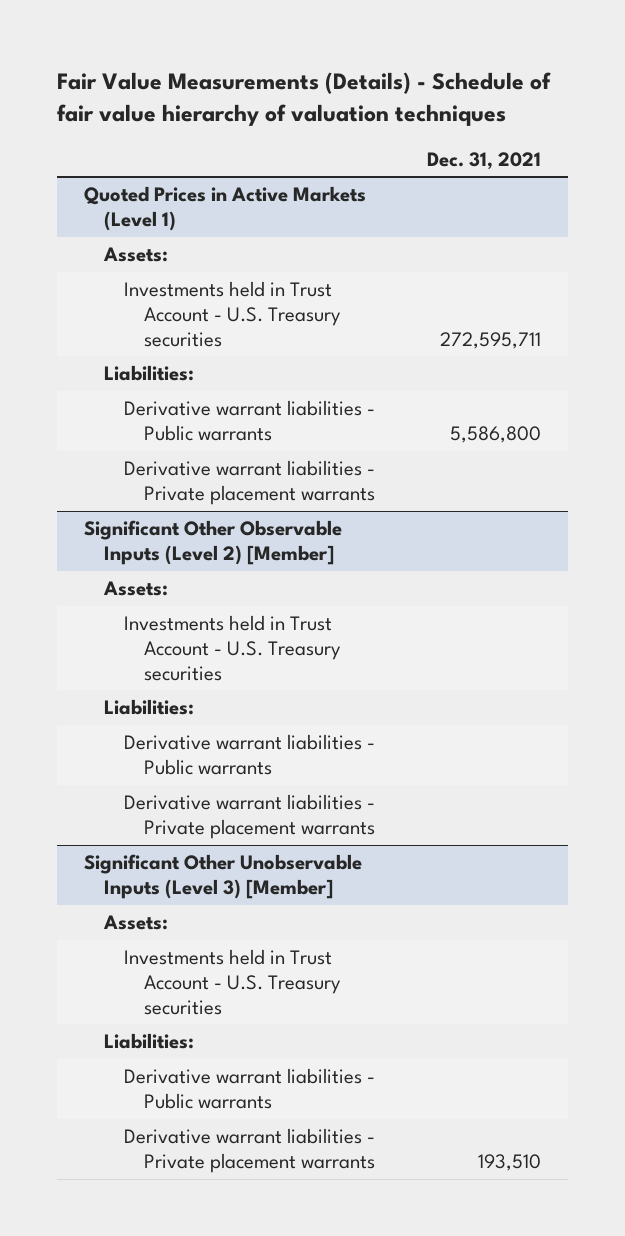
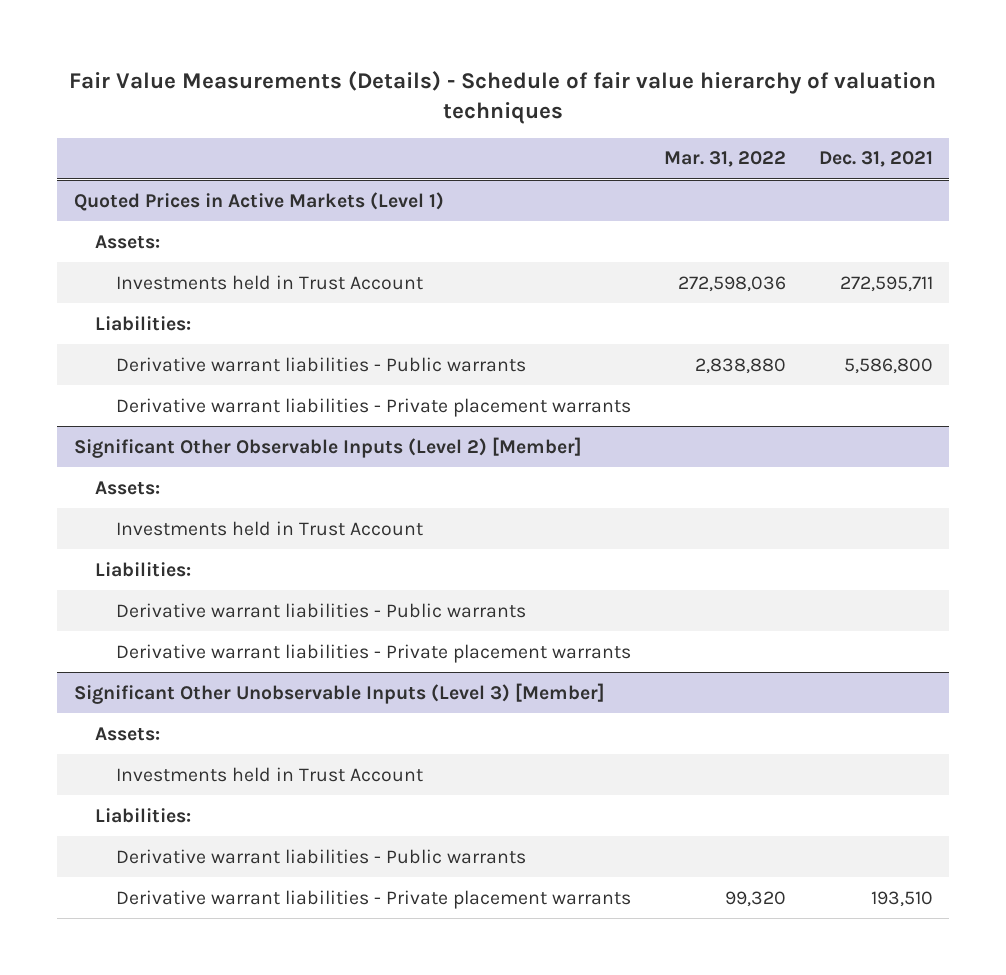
none -> [663,151,786,168] Mar. 31, 2022
[123,281,341,347] Investments held in Trust Account - U.S. Treasury securities -> [116,274,424,290] Investments held in Trust Account
[123,615,341,681] Investments held in Trust Account - U.S. Treasury securities -> [116,520,424,536] Investments held in Trust Account
[123,949,341,1015] Investments held in Trust Account - U.S. Treasury securities -> [116,766,424,782] Investments held in Trust Account

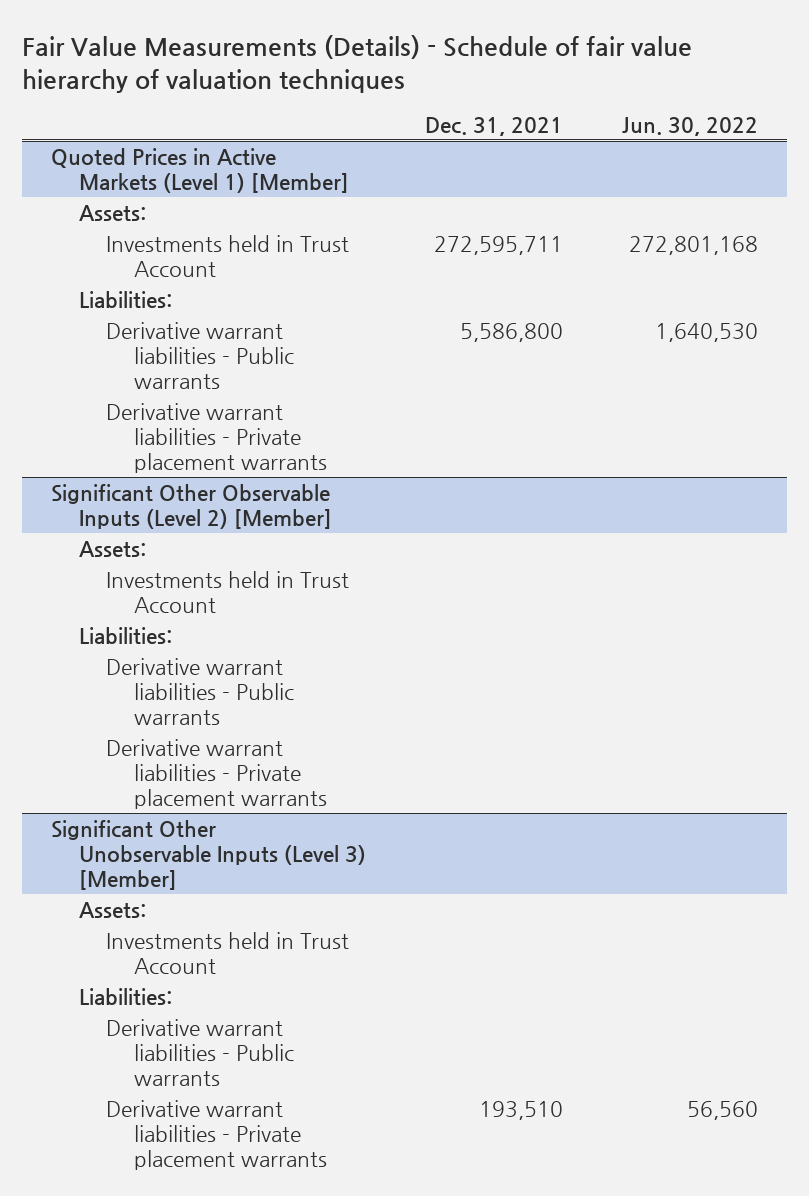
[663,151,786,168] Mar. 31, 2022 -> none
none -> [621,116,758,136] Jun. 30, 2022
[73,191,444,211] Quoted Prices in Active Markets (Level 1) -> [51,147,349,194] Quoted Prices in Active Markets (Level 1) [Member]

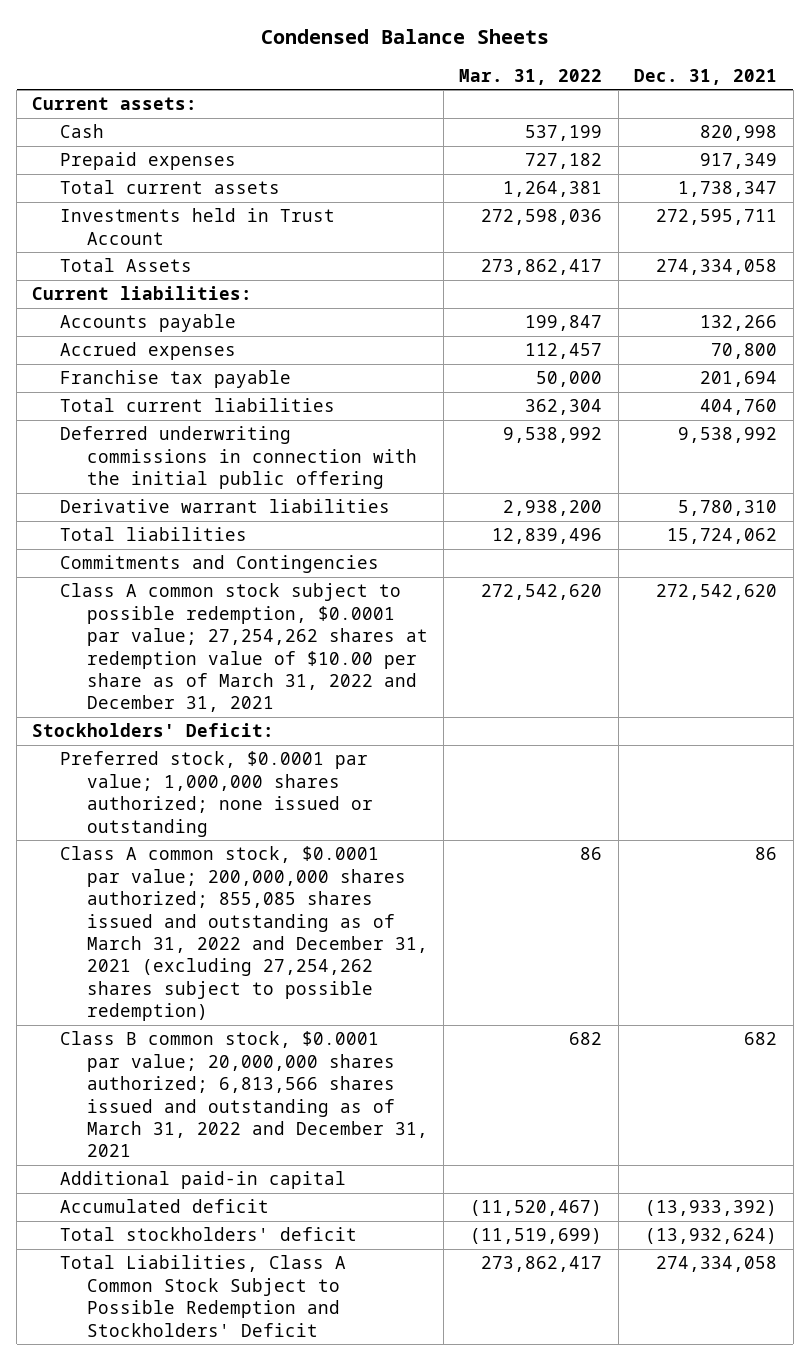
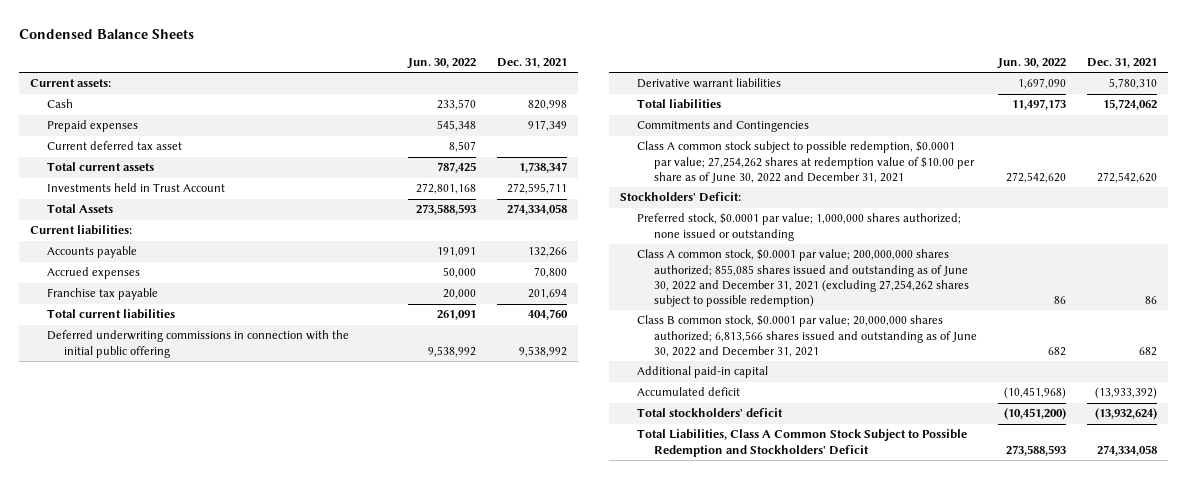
[459,68,603,85] Mar. 31, 2022 -> none
none -> [407,57,477,69] Jun. 30, 2022
none -> [47,141,183,151] Current deferred tax asset
[59,583,428,713] Class A common stock subject to possible redemption, $0.0001 par value; 27,254,262 shares at redemption value of $10.00 per share as of March 31, 2022 and December 31, 2021 -> [636,141,976,183] Class A common stock subject to possible redemption, $0.0001 par value; 27,254,262 shares at redemption value of $10.00 per share as of June 30, 2022 and December 31, 2021
[59,846,428,1022] Class A common stock, $0.0001 par value; 200,000,000 shares authorized; 855,085 shares issued and outstanding as of March 31, 2022 and December 31, 2021 (excluding 27,254,262 shares subject to possible redemption) -> [636,249,970,307] Class A common stock, $0.0001 par value; 200,000,000 shares authorized; 855,085 shares issued and outstanding as of June 30, 2022 and December 31, 2021 (excluding 27,254,262 shares subject to possible redemption)
[59,1031,428,1158] Class B common stock, $0.0001 par value; 20,000,000 shares authorized; 6,813,566 shares issued and outstanding as of March 31, 2022 and December 31, 2021 -> [636,315,978,357] Class B common stock, $0.0001 par value; 20,000,000 shares authorized; 6,813,566 shares issued and outstanding as of June 30, 2022 and December 31, 2021

